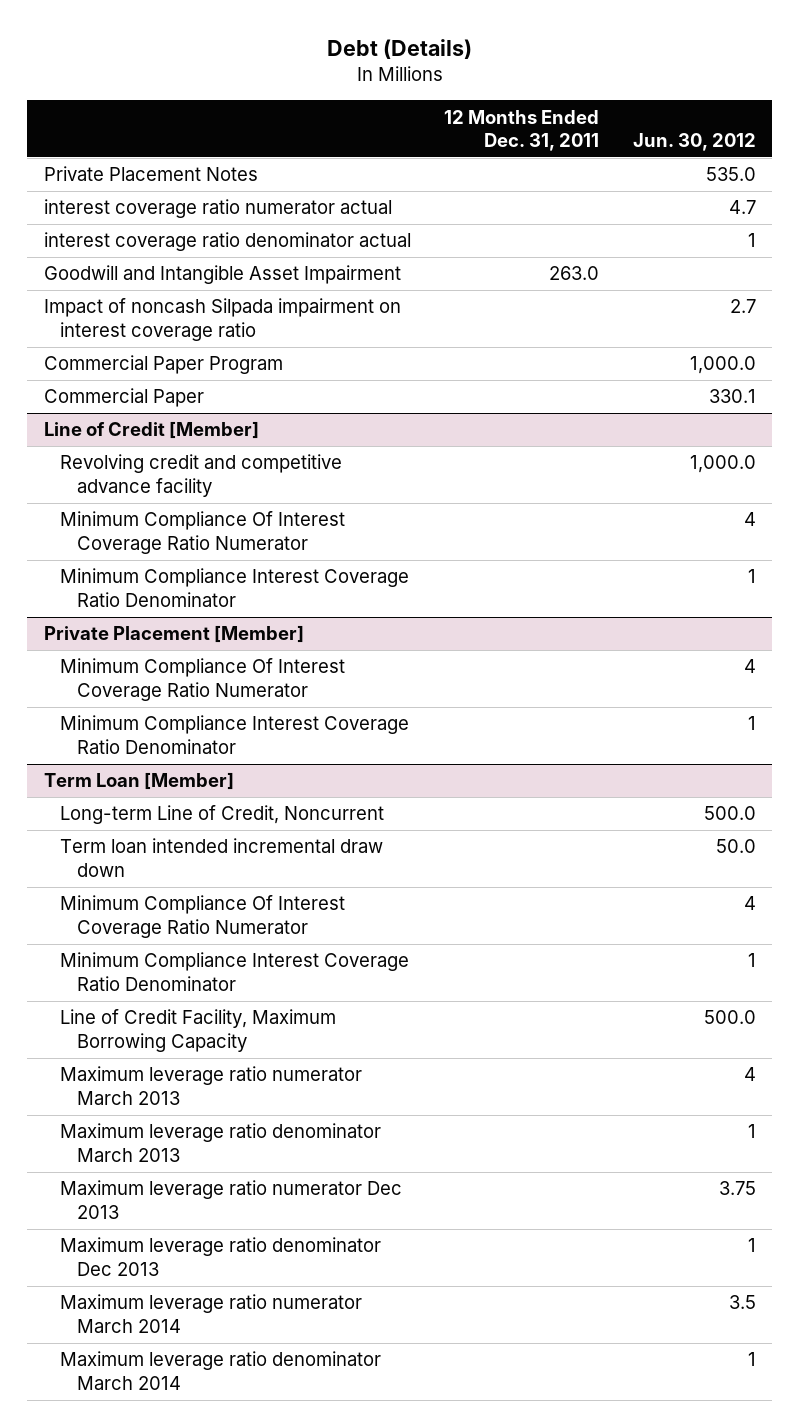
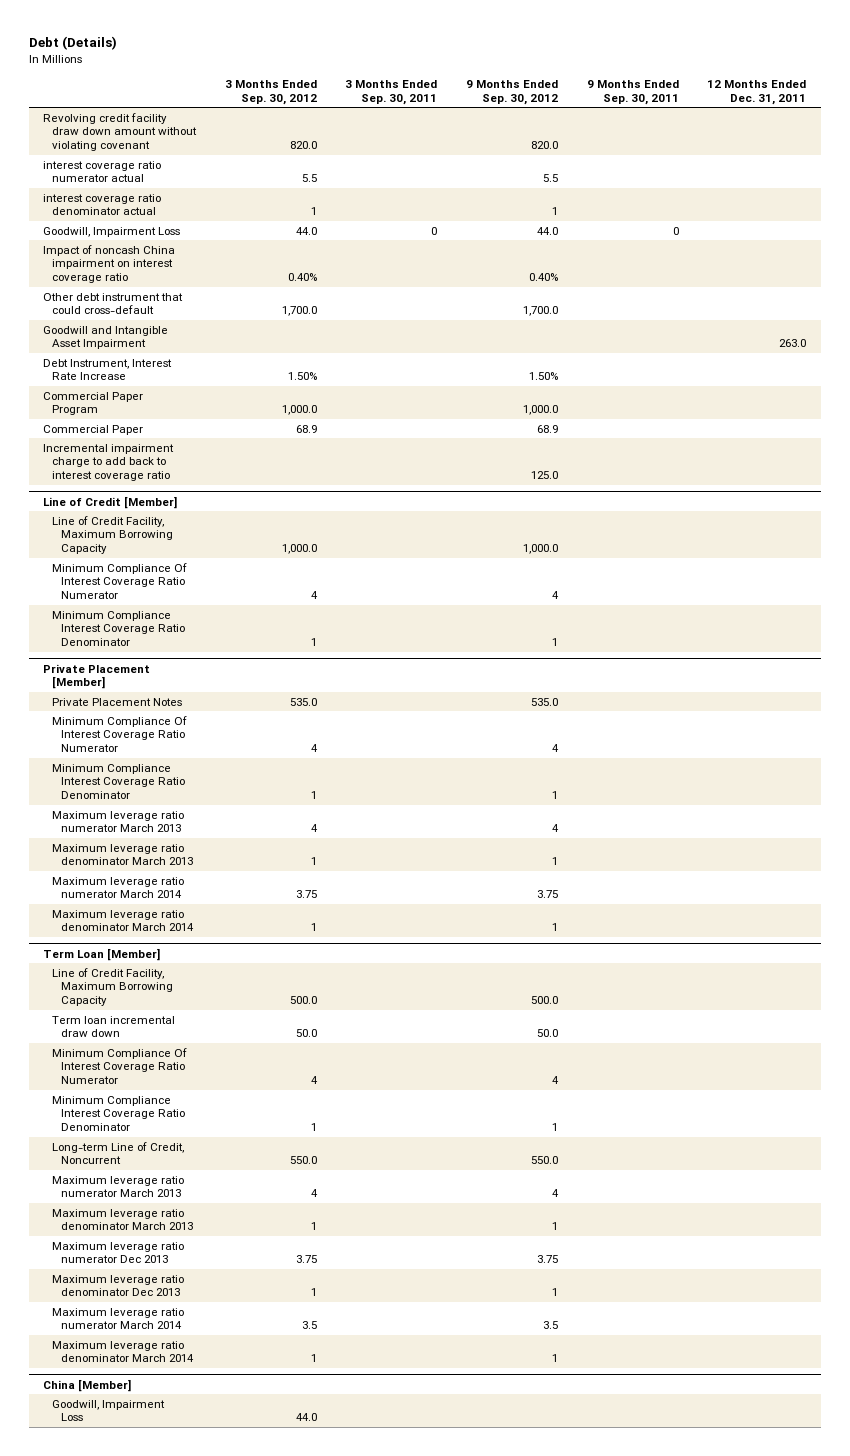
[632,133,756,152] Jun. 30, 2012 -> none
none -> [224,80,317,105] 3 Months Ended Sep. 30, 2012
none -> [345,80,438,105] 3 Months Ended Sep. 30, 2011
none -> [466,80,559,105] 9 Months Ended Sep. 30, 2012
none -> [586,80,679,105] 9 Months Ended Sep. 30, 2011
[43,166,258,182] Private Placement Notes -> none
none -> [43,112,198,152] Revolving credit facility draw down amount without violating covenant
none -> [43,226,181,237] Goodwill, Impairment Loss
none -> [43,244,176,284] Impact of noncash China impairment on interest coverage ratio
none -> [43,292,184,315] Other debt instrument that could cross-default
[43,298,401,342] Impact of noncash Silpada impairment on interest coverage ratio -> none
none -> [43,358,173,381] Debt Instrument, Interest Rate Increase
none -> [43,443,175,482] Incremental impairment charge to add back to interest coverage ratio
[60,454,343,498] Revolving credit and competitive advance facility -> none
none -> [52,515,174,555] Line of Credit Facility, Maximum Borrowing Capacity
none -> [52,697,183,706] Private Placement Notes
none -> [52,810,185,833] Maximum leverage ratio numerator March 2013
none -> [52,843,194,866] Maximum leverage ratio denominator March 2013
none -> [52,876,185,899] Maximum leverage ratio numerator March 2014
none -> [52,909,195,932] Maximum leverage ratio denominator March 2014
[60,1009,337,1053] Line of Credit Facility, Maximum Borrowing Capacity -> [52,967,174,1007] Line of Credit Facility, Maximum Borrowing Capacity
[60,838,384,878] Term loan intended incremental draw down -> [52,1015,176,1038] Term loan incremental draw down
[60,805,385,825] Long-term Line of Credit, Noncurrent -> [52,1141,185,1165] Long-term Line of Credit, Noncurrent
none -> [43,1378,132,1392] China [Member]
none -> [52,1399,166,1422] Goodwill, Impairment Loss

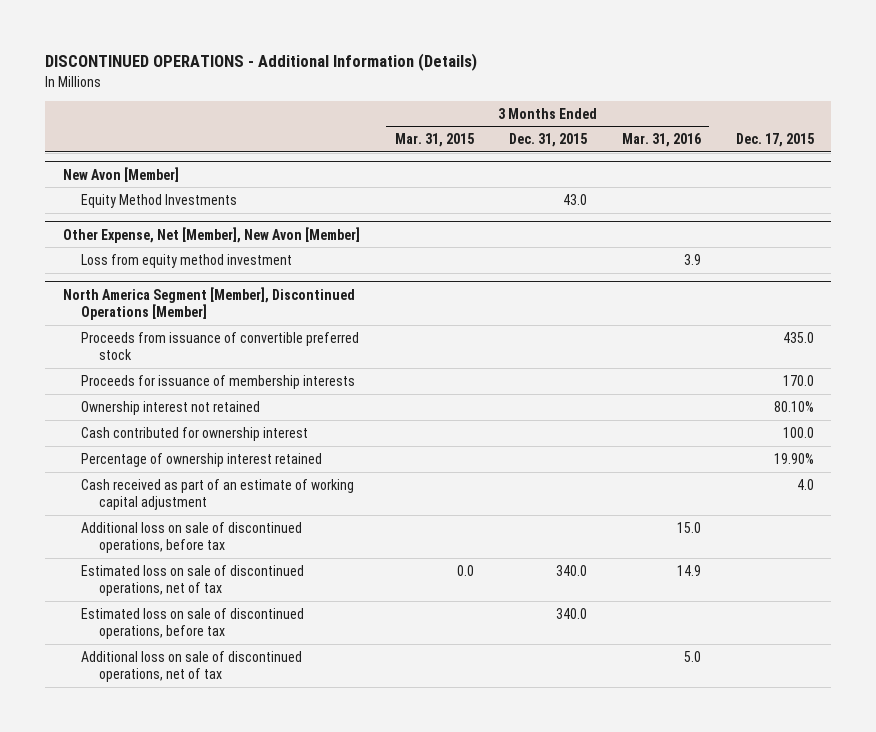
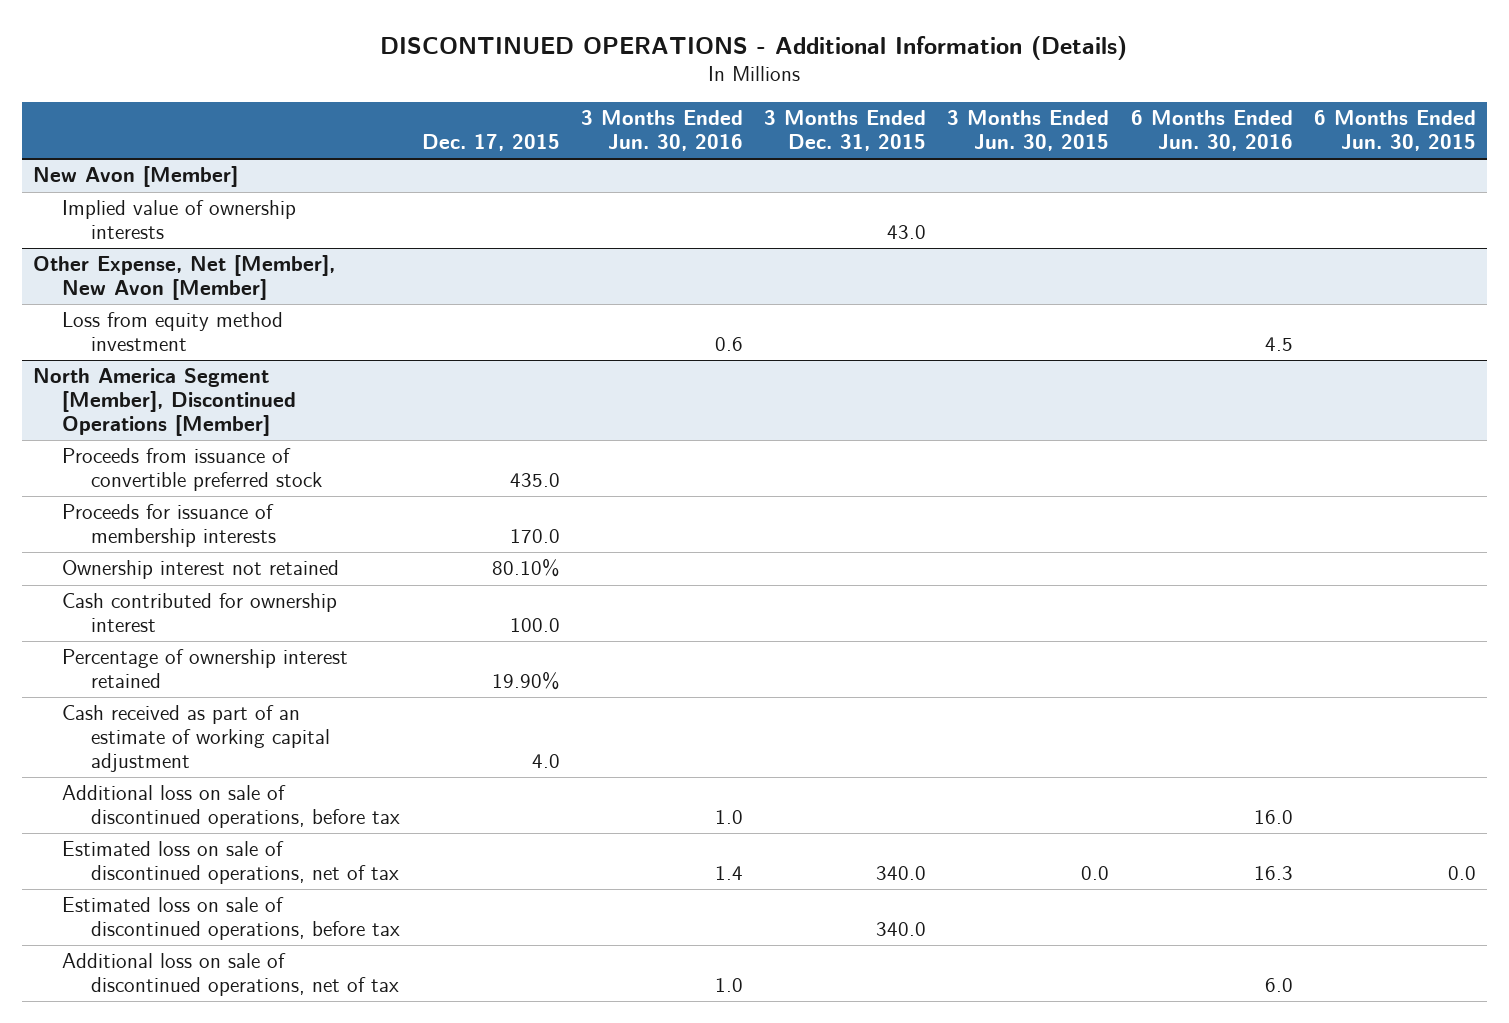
[394,133,474,148] Mar. 31, 2015 -> none
[621,133,701,148] Mar. 31, 2016 -> none
none -> [580,110,743,151] 3 Months Ended Jun. 30, 2016
none -> [947,110,1110,151] 3 Months Ended Jun. 30, 2015
none -> [1130,110,1293,151] 6 Months Ended Jun. 30, 2016
none -> [1314,110,1477,151] 6 Months Ended Jun. 30, 2015
[81,193,238,208] Equity Method Investments -> [61,200,296,240] Implied value of ownership interests

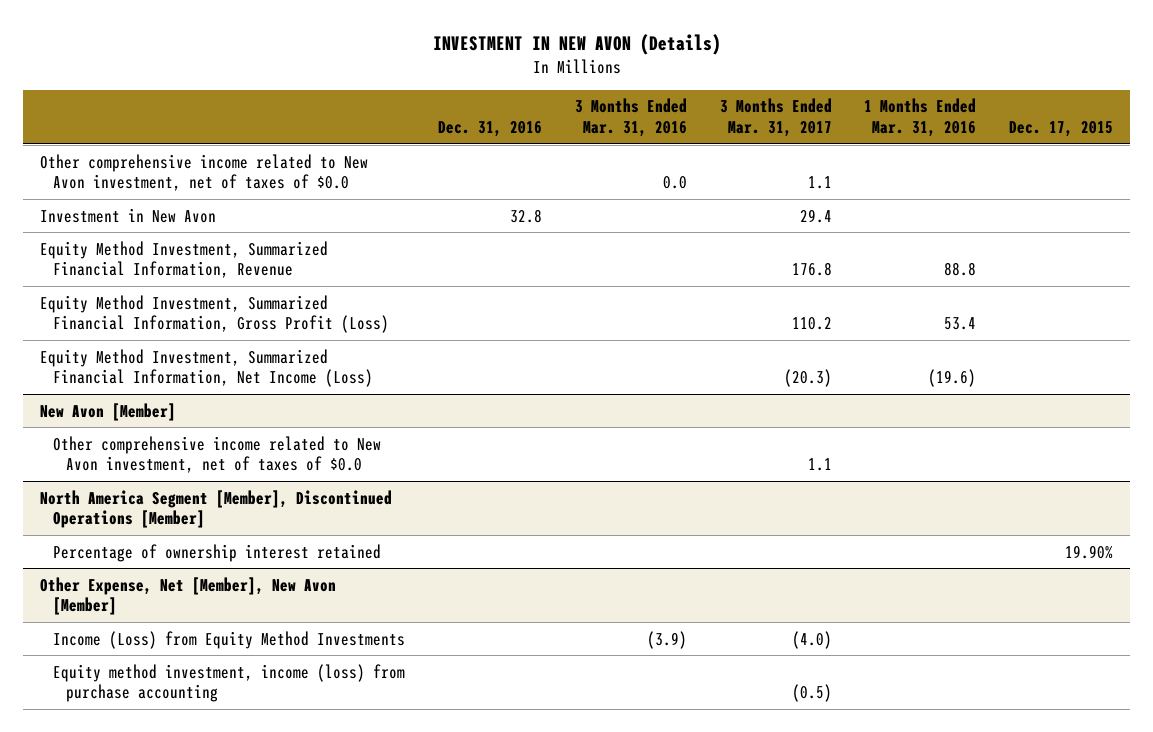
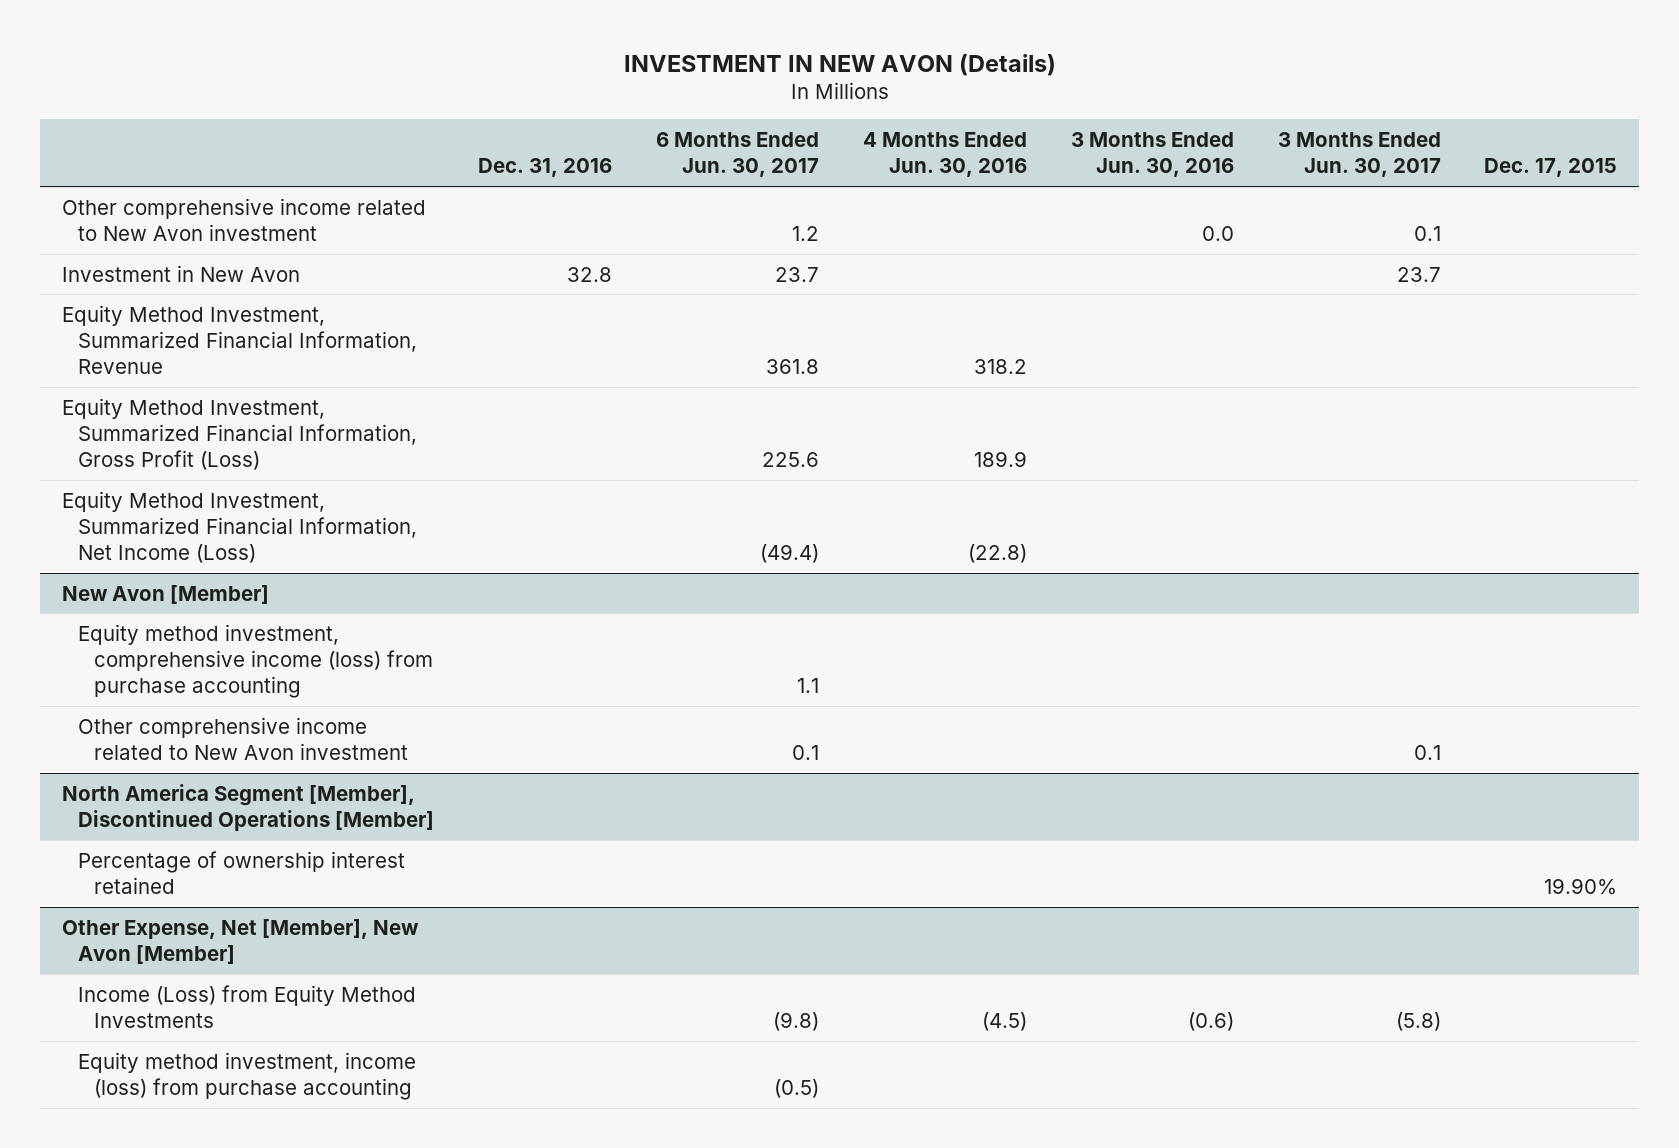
[574,98,687,138] 3 Months Ended Mar. 31, 2016 -> none
[719,98,832,138] 3 Months Ended Mar. 31, 2017 -> none
[864,98,977,138] 1 Months Ended Mar. 31, 2016 -> none
none -> [655,132,819,178] 6 Months Ended Jun. 30, 2017
none -> [862,132,1027,178] 4 Months Ended Jun. 30, 2016
none -> [1070,132,1234,178] 3 Months Ended Jun. 30, 2016
none -> [1277,132,1441,178] 3 Months Ended Jun. 30, 2017
[39,153,368,192] Other comprehensive income related to New Avon investment, net of taxes of $0.0 -> [61,197,426,241] Other comprehensive income related to New Avon investment
none -> [78,623,434,699] Equity method investment, comprehensive income (loss) from purchase accounting
[52,435,381,474] Other comprehensive income related to New Avon investment, net of taxes of $0.0 -> [78,716,409,760] Other comprehensive income related to New Avon investment

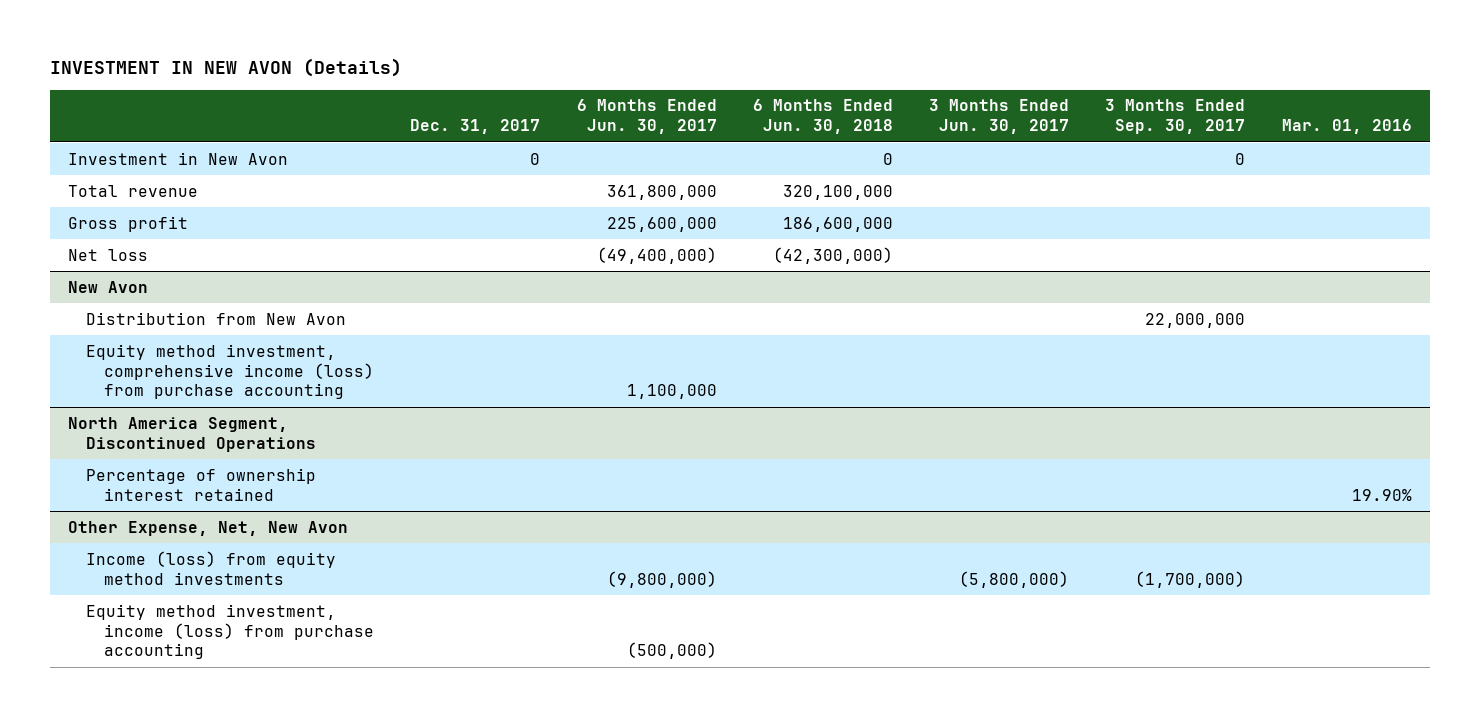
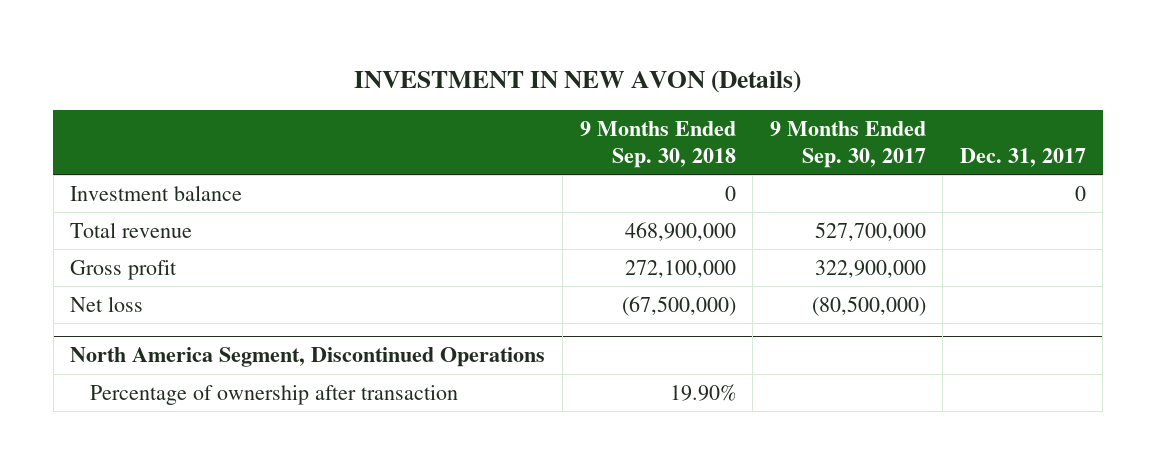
[576,99,717,135] 6 Months Ended Jun. 30, 2017 -> none
[752,99,893,135] 6 Months Ended Jun. 30, 2018 -> none
[929,99,1070,135] 3 Months Ended Jun. 30, 2017 -> none
[1105,99,1246,135] 3 Months Ended Sep. 30, 2017 -> none
[1281,119,1412,135] Mar. 01, 2016 -> none
none -> [579,121,736,168] 9 Months Ended Sep. 30, 2018
none -> [769,121,926,168] 9 Months Ended Sep. 30, 2017
[68,151,289,165] Investment in New Avon -> [70,185,243,202] Investment balance
[68,280,149,293] New Avon -> none
[86,311,347,325] Distribution from New Avon -> none
[86,343,375,400] Equity method investment, comprehensive income (loss) from purchase accounting -> none
[68,520,349,536] Other Expense, Net, New Avon -> none
[86,550,337,585] Income (loss) from equity method investments -> none
[86,603,375,660] Equity method investment, income (loss) from purchase accounting -> none
[86,467,317,501] Percentage of ownership interest retained -> [90,385,459,406] Percentage of ownership after transaction

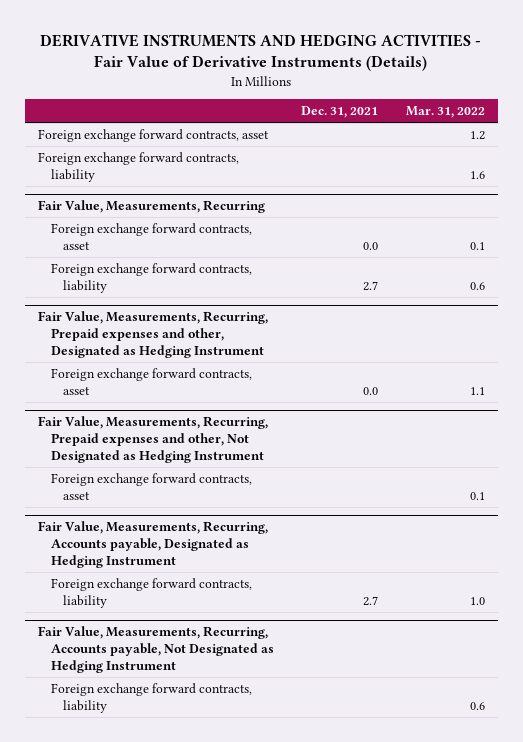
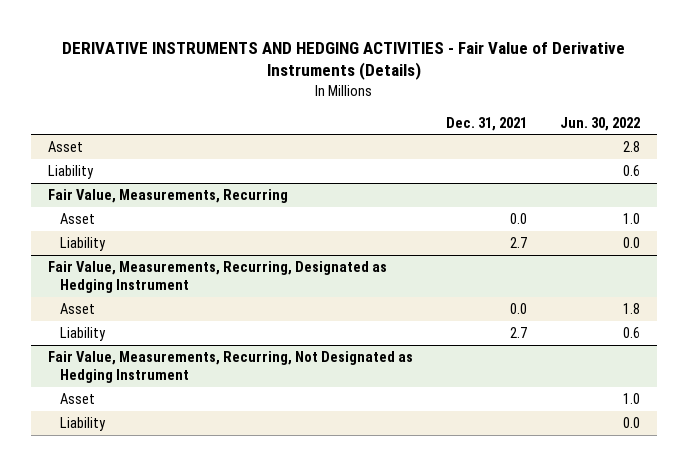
[405,106,485,119] Mar. 31, 2022 -> none
none -> [560,116,641,131] Jun. 30, 2022
[38,128,270,142] Foreign exchange forward contracts, asset -> [47,141,83,153] Asset
[38,151,240,182] Foreign exchange forward contracts, liability -> [47,165,94,180] Liability
[38,311,269,358] Fair Value, Measurements, Recurring, Prepaid expenses and other, Designated as Hedging Instrument -> none
[50,367,252,395] Foreign exchange forward contracts, asset -> none
[38,416,269,463] Fair Value, Measurements, Recurring, Prepaid expenses and other, Not Designated as Hedging Instrument -> none
[50,472,252,500] Foreign exchange forward contracts, asset -> none
[50,222,252,250] Foreign exchange forward contracts, asset -> [59,213,95,225] Asset
[50,262,252,293] Foreign exchange forward contracts, liability -> [59,237,106,252] Liability
[38,521,269,568] Fair Value, Measurements, Recurring, Accounts payable, Designated as Hedging Instrument -> [47,261,387,294] Fair Value, Measurements, Recurring, Designated as Hedging Instrument
none -> [59,303,95,315] Asset
[50,577,252,608] Foreign exchange forward contracts, liability -> [59,327,106,342] Liability
[38,626,274,673] Fair Value, Measurements, Recurring, Accounts payable, Not Designated as Hedging Instrument -> [47,351,413,384] Fair Value, Measurements, Recurring, Not Designated as Hedging Instrument
none -> [59,393,95,405] Asset
[50,682,252,713] Foreign exchange forward contracts, liability -> [59,417,106,432] Liability

